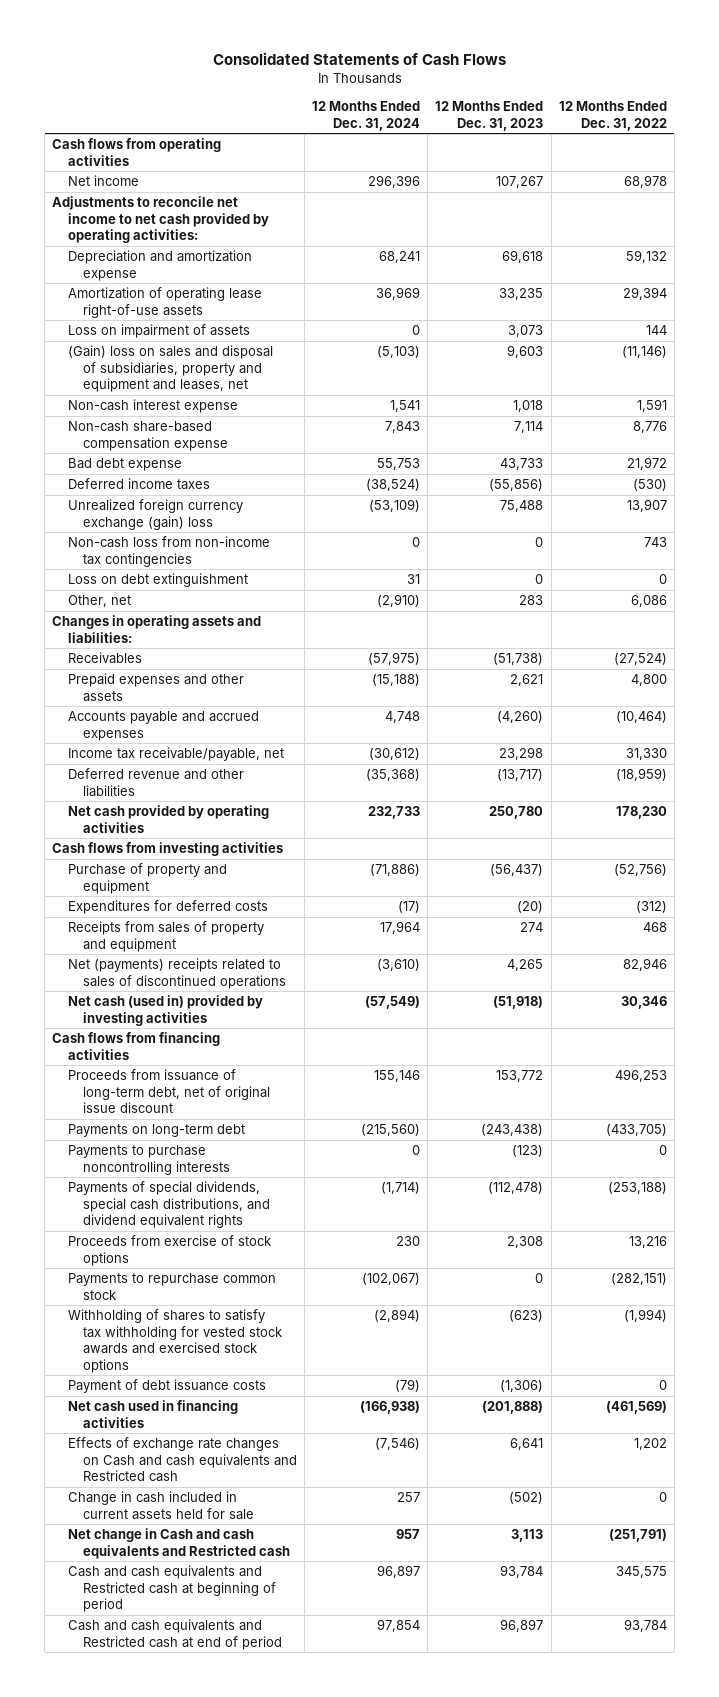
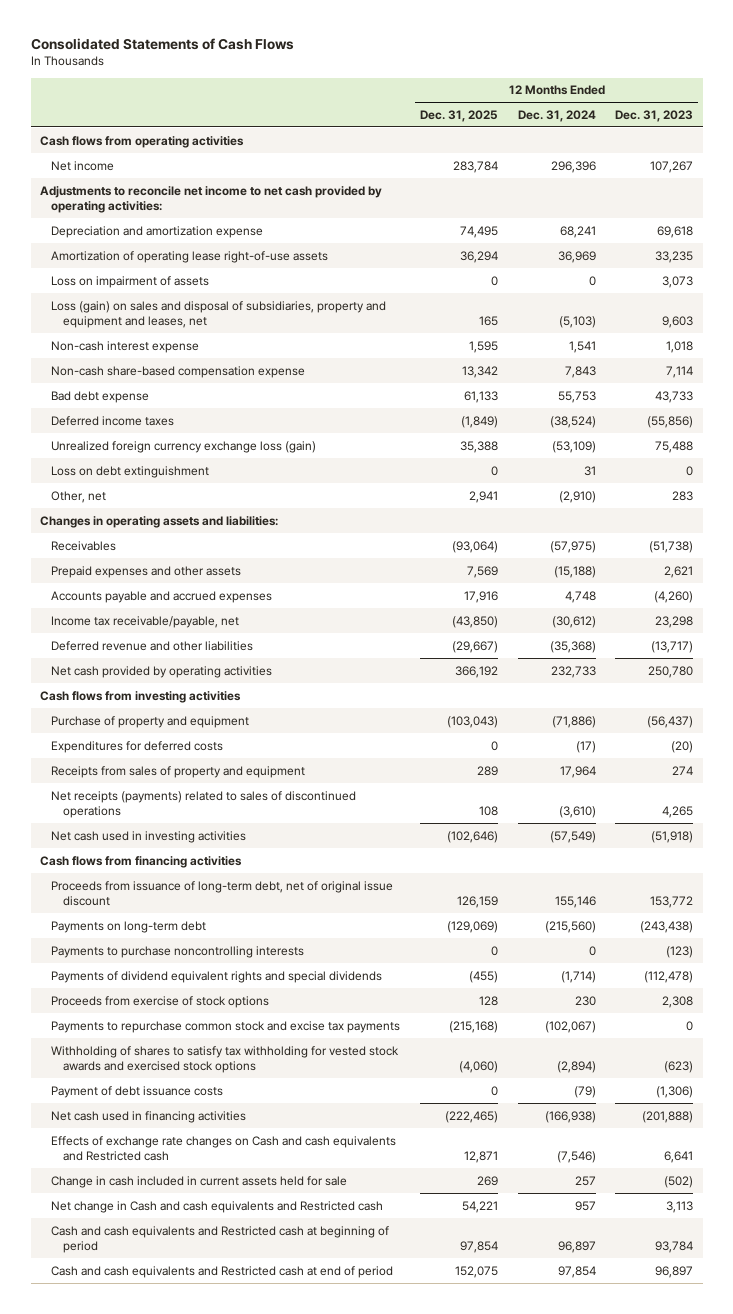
[558,101,667,131] 12 Months Ended Dec. 31, 2022 -> none
none -> [419,109,498,122] Dec. 31, 2025
[67,345,273,393] (Gain) loss on sales and disposal of subsidiaries, property and equipment and leases, net -> [51,300,387,328] Loss (gain) on sales and disposal of subsidiaries, property and equipment and leases, net
[67,536,270,567] Non-cash loss from non-income tax contingencies -> none
[67,499,243,530] Unrealized foreign currency exchange (gain) loss -> [51,440,317,453] Unrealized foreign currency exchange loss (gain)
[67,958,287,989] Net (payments) receipts related to sales of discontinued operations -> [51,790,357,818] Net receipts (payments) related to sales of discontinued operations
[67,995,263,1026] Net cash (used in) provided by investing activities -> [51,830,247,843] Net cash used in investing activities
[67,1181,271,1229] Payments of special dividends, special cash distributions, and dividend equivalent rights -> [51,970,383,983] Payments of dividend equivalent rights and special dividends
[67,1273,276,1300] Payments to repurchase common stock -> [51,1020,401,1033] Payments to repurchase common stock and excise tax payments

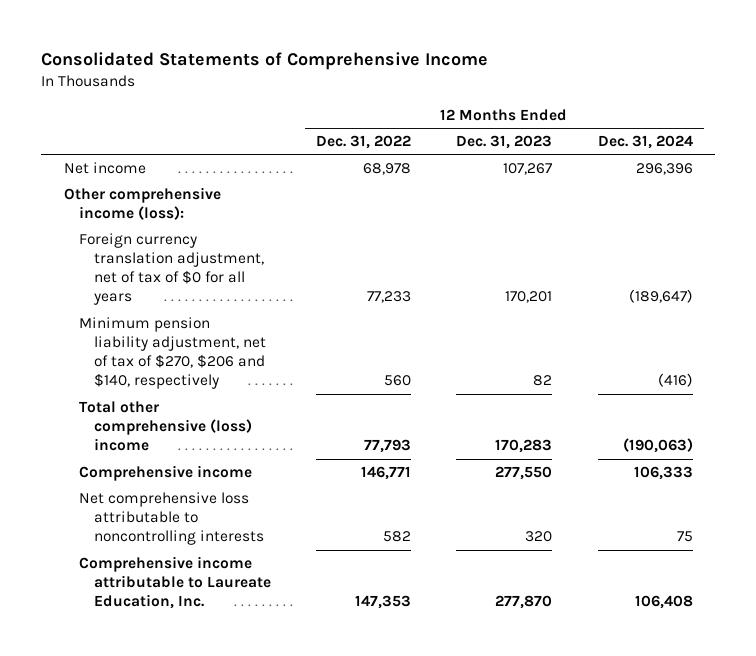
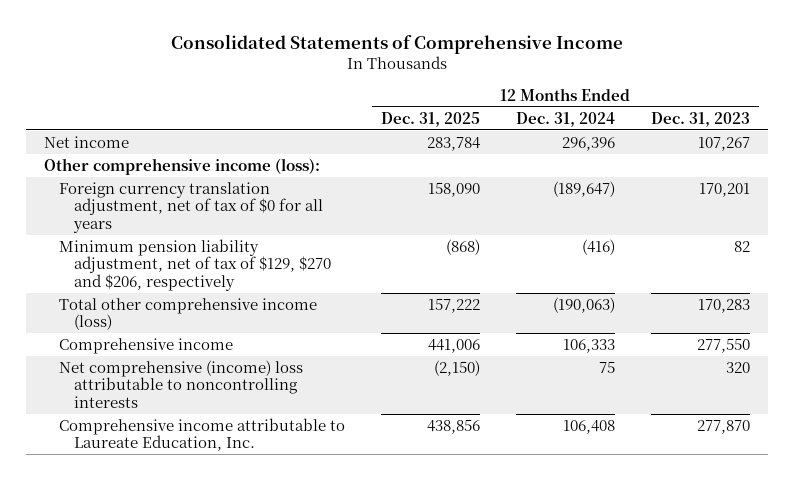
[316,135,412,150] Dec. 31, 2022 -> none
none -> [381,111,481,127] Dec. 31, 2025
[78,317,266,390] Minimum pension liability adjustment, net of tax of $270, $206 and $140, respectively -> [59,238,332,292] Minimum pension liability adjustment, net of tax of $129, $270 and $206, respectively
[78,401,252,452] Total other comprehensive (loss) income -> [59,297,318,331] Total other comprehensive income (loss)
[78,492,264,546] Net comprehensive loss attributable to noncontrolling interests -> [59,359,304,409] Net comprehensive (income) loss attributable to noncontrolling interests

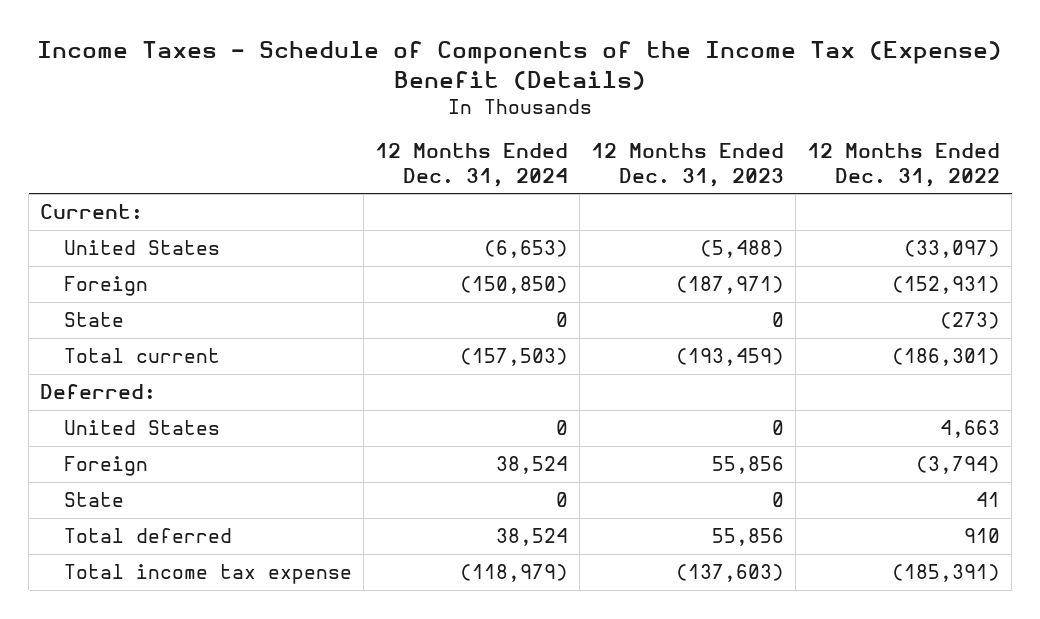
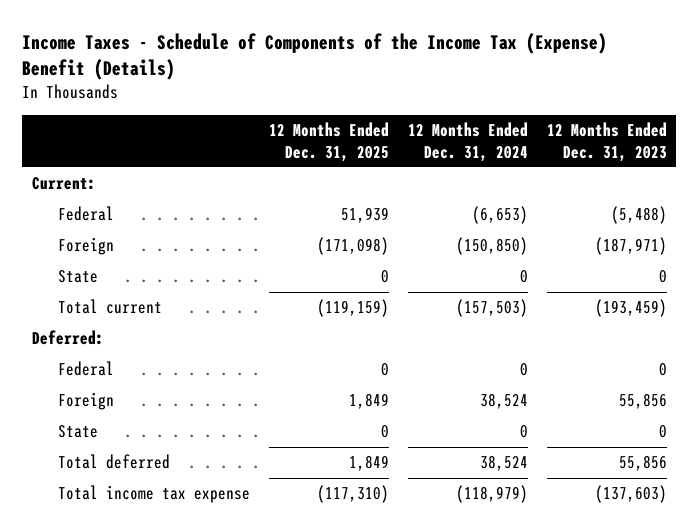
[807,143,1001,187] 12 Months Ended Dec. 31, 2022 -> none
none -> [269,122,390,162] 12 Months Ended Dec. 31, 2025
[64,240,221,256] United States -> [58,206,115,222] Federal
[64,420,221,436] United States -> [58,361,115,377] Federal

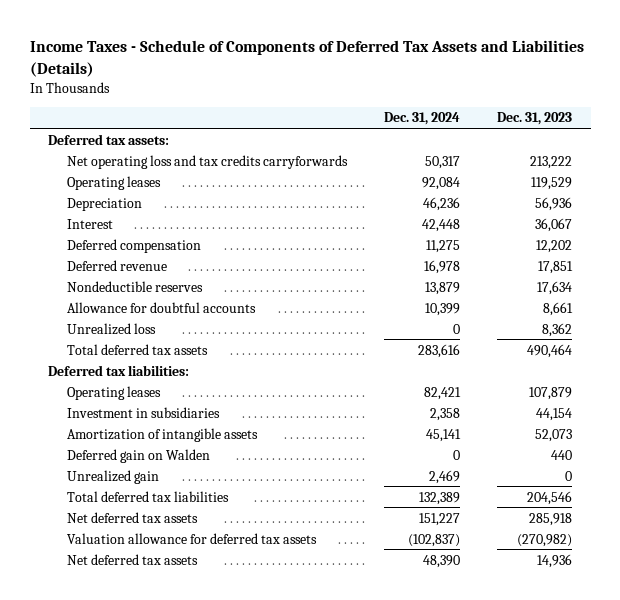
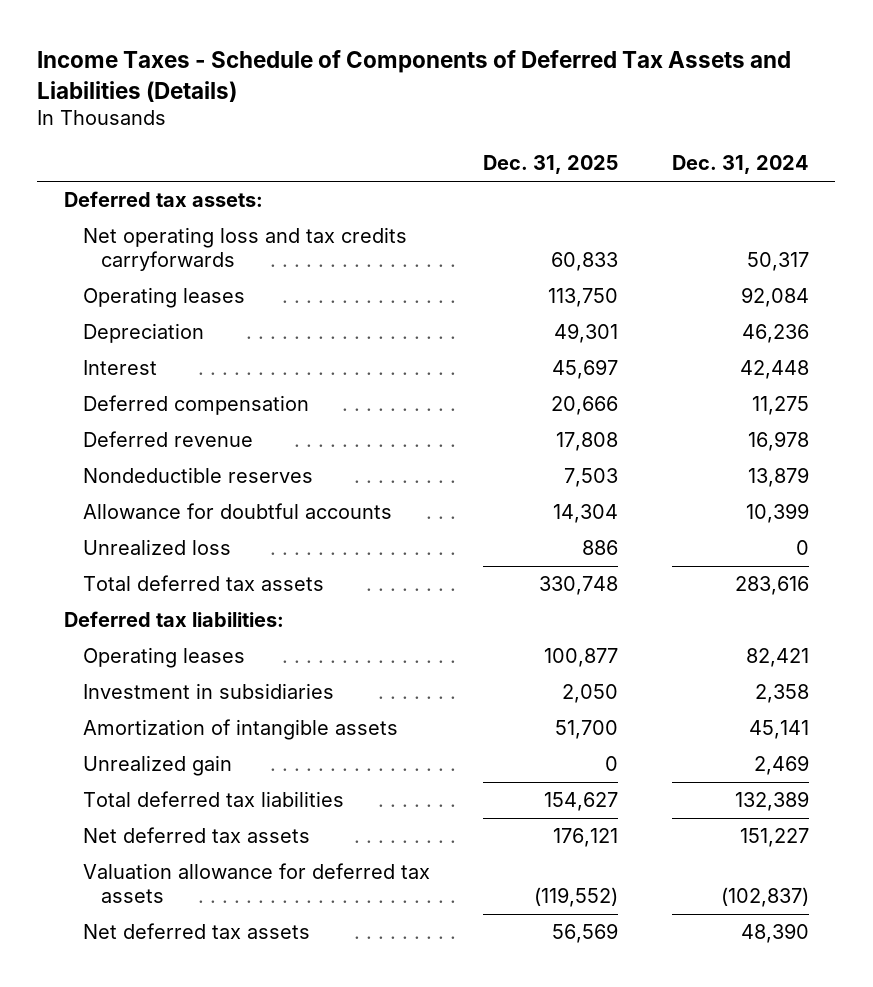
[496,112,572,126] Dec. 31, 2023 -> none
none -> [483,155,619,175] Dec. 31, 2025
[66,448,210,463] Deferred gain on Walden -> none

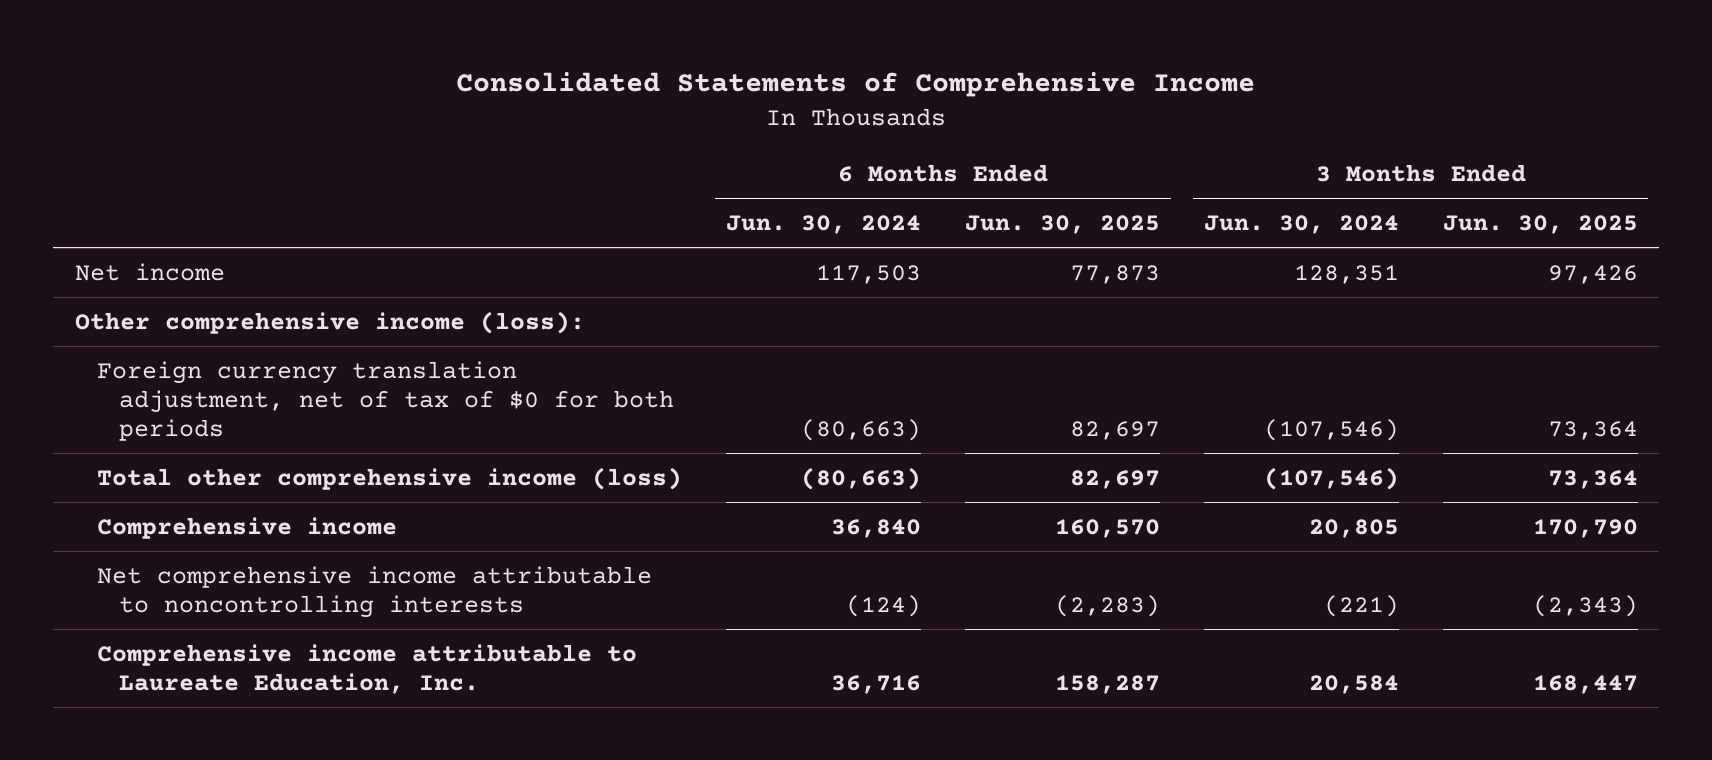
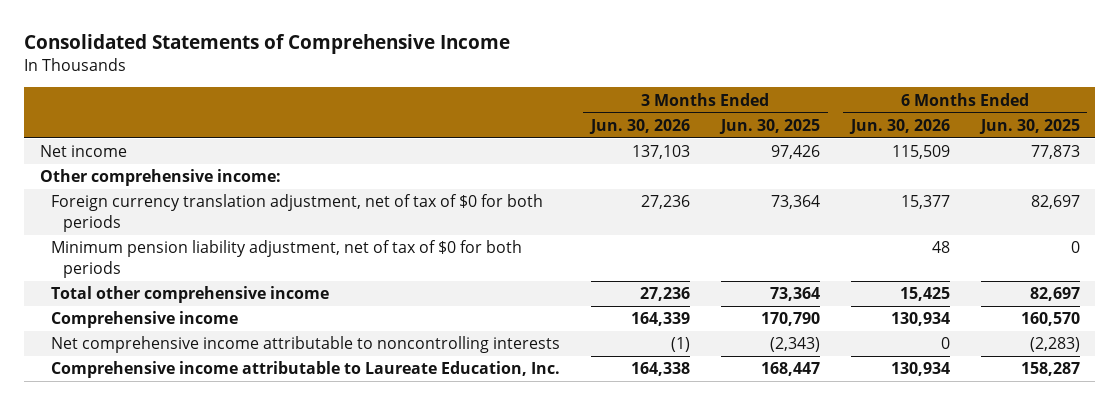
[725,215,921,235] Jun. 30, 2024 -> none
[1203,215,1399,235] Jun. 30, 2024 -> none
none -> [588,118,690,134] Jun. 30, 2026
none -> [848,118,950,134] Jun. 30, 2026
[74,310,585,334] Other comprehensive income (loss): -> [39,169,281,187] Other comprehensive income:
none -> [51,240,523,279] Minimum pension liability adjustment, net of tax of $0 for both periods
[96,466,682,490] Total other comprehensive income (loss) -> [51,286,330,304] Total other comprehensive income

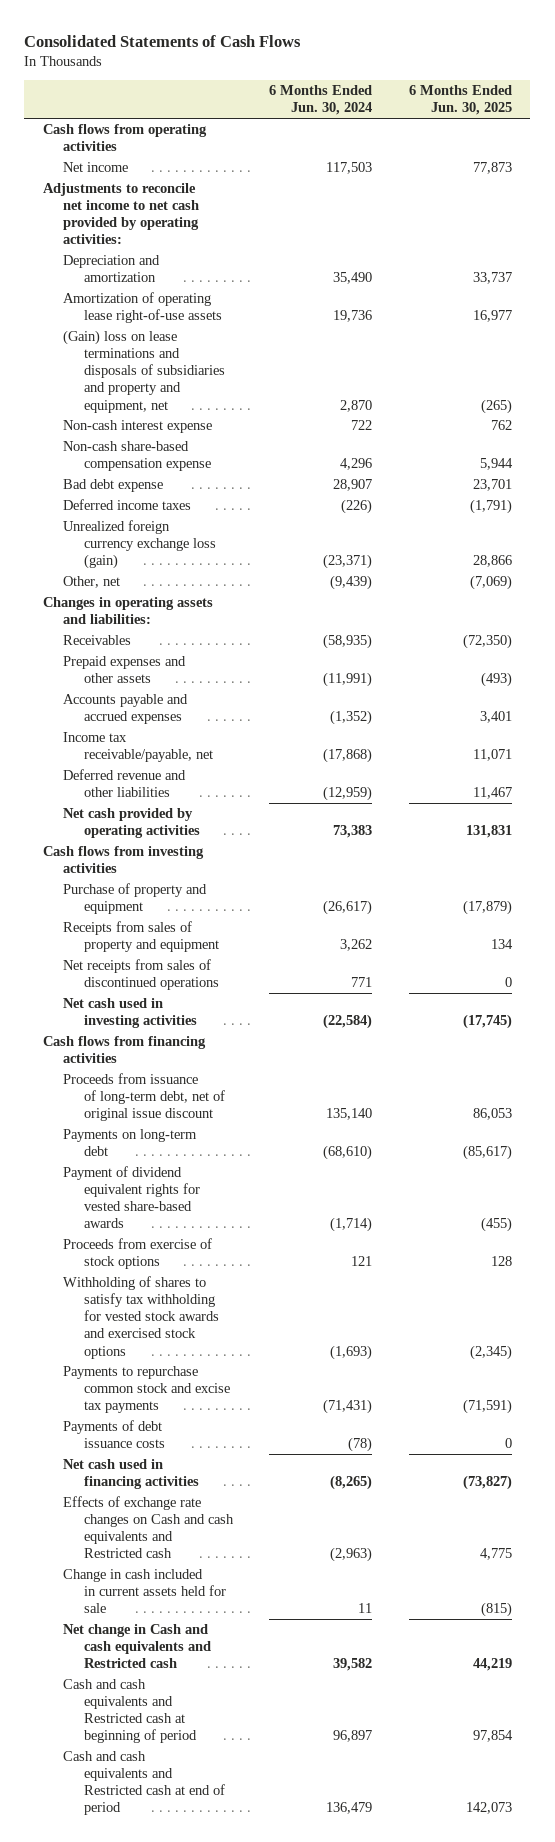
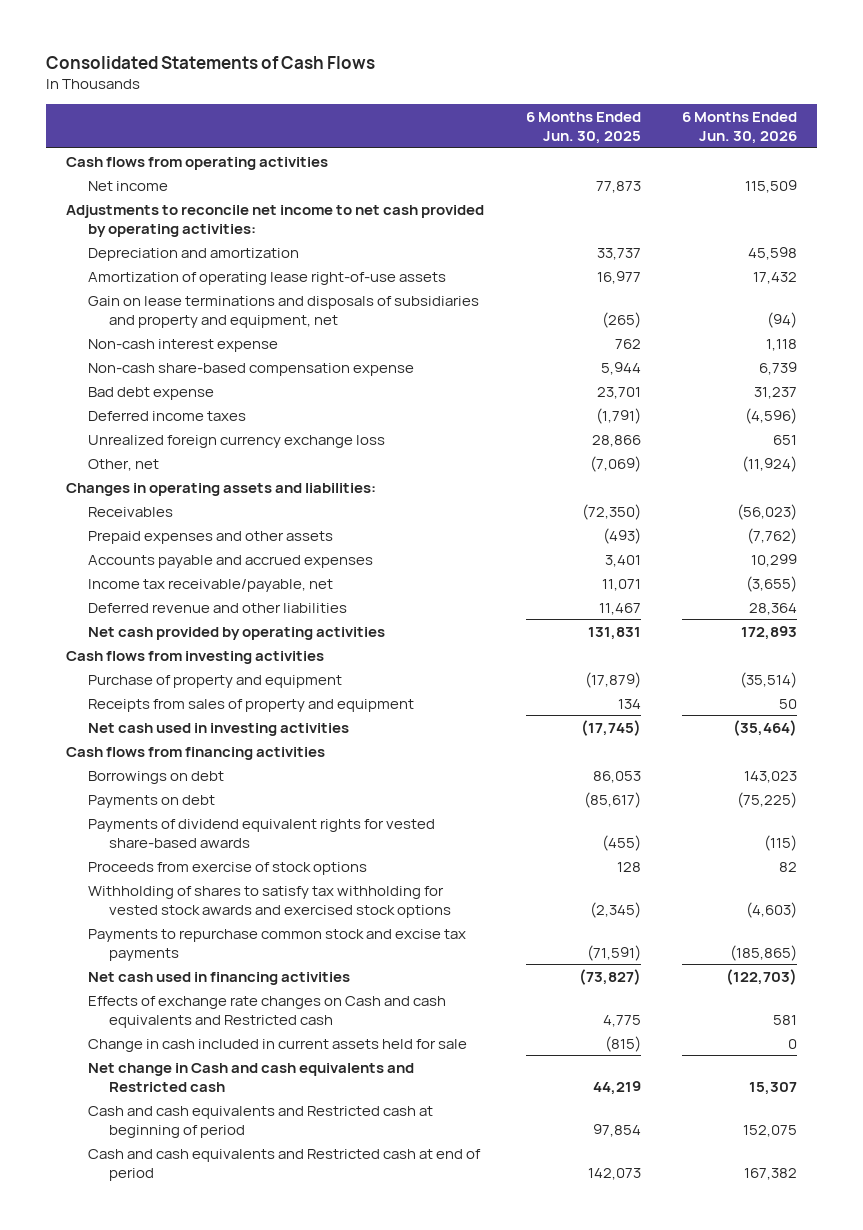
[269,85,373,116] 6 Months Ended Jun. 30, 2024 -> none
none -> [681,111,797,144] 6 Months Ended Jun. 30, 2026
[63,330,225,413] (Gain) loss on lease terminations and disposals of subsidiaries and property and equipment, net -> [87,295,479,328] Gain on lease terminations and disposals of subsidiaries and property and equipment, net
[63,520,216,570] Unrealized foreign currency exchange loss (gain) -> [87,434,385,448] Unrealized foreign currency exchange loss
[63,959,219,991] Net receipts from sales of discontinued operations -> none
[63,1073,225,1122] Proceeds from issuance of long-term debt, net of original issue discount -> [87,770,224,784] Borrowings on debt
[63,1129,198,1157] Payments on long-term debt -> [87,794,215,808] Payments on debt
[63,1166,200,1229] Payment of dividend equivalent rights for vested share-based awards -> [87,818,435,848] Payments of dividend equivalent rights for vested share-based awards
[63,1420,165,1449] Payments of debt issuance costs -> none

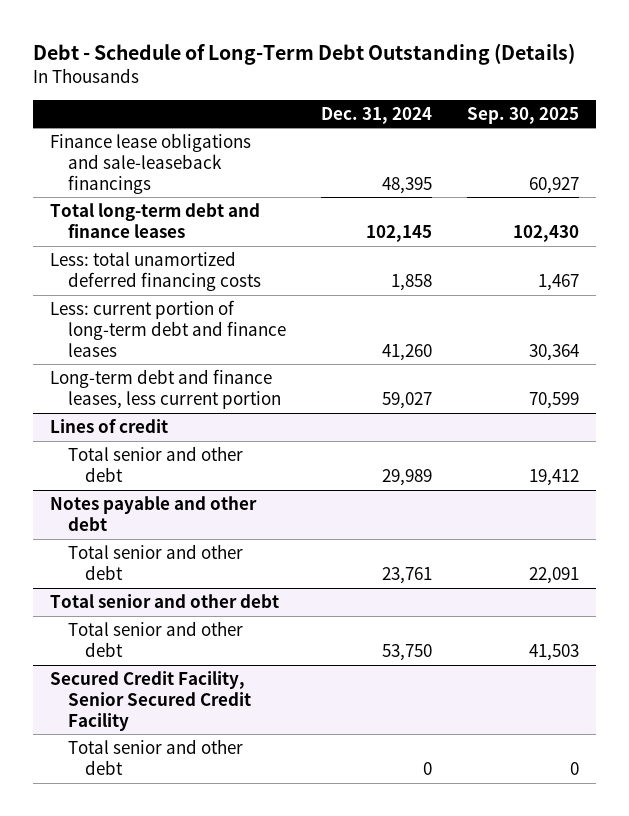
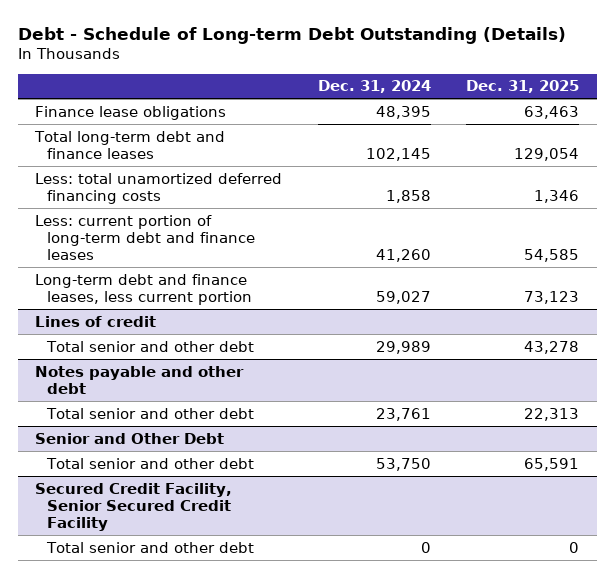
[33,42,576,65] Debt - Schedule of Long-Term Debt Outstanding (Details) -> [17,27,566,45] Debt - Schedule of Long-term Debt Outstanding (Details)
[466,106,579,124] Sep. 30, 2025 -> none
none -> [465,80,579,94] Dec. 31, 2025
[50,133,252,194] Finance lease obligations and sale-leaseback financings -> [35,105,227,120] Finance lease obligations
[50,594,280,609] Total senior and other debt -> [35,432,225,444] Senior and Other Debt

